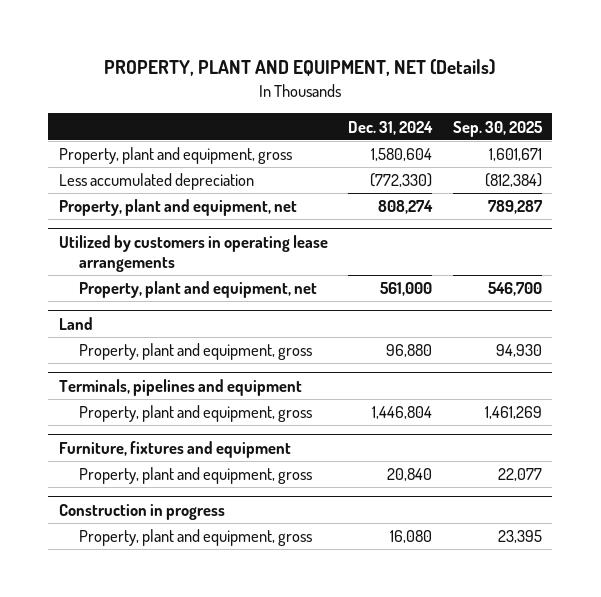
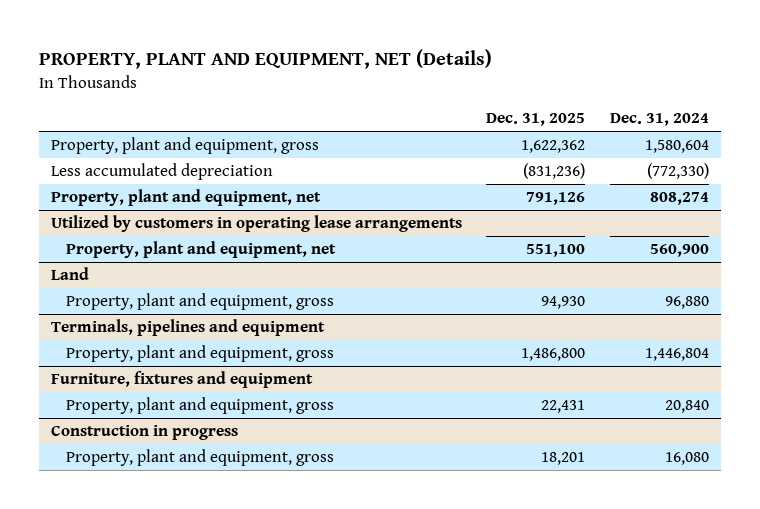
[452,120,543,137] Sep. 30, 2025 -> none
none -> [486,113,586,127] Dec. 31, 2025
[380,282,433,297] 561,000 -> [649,244,709,258] 560,900

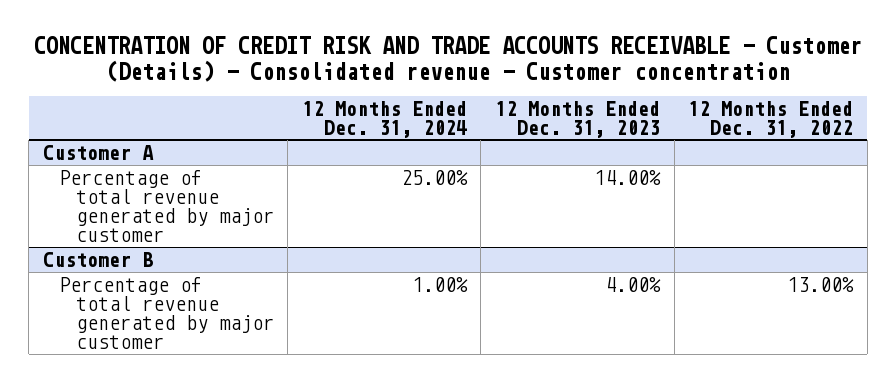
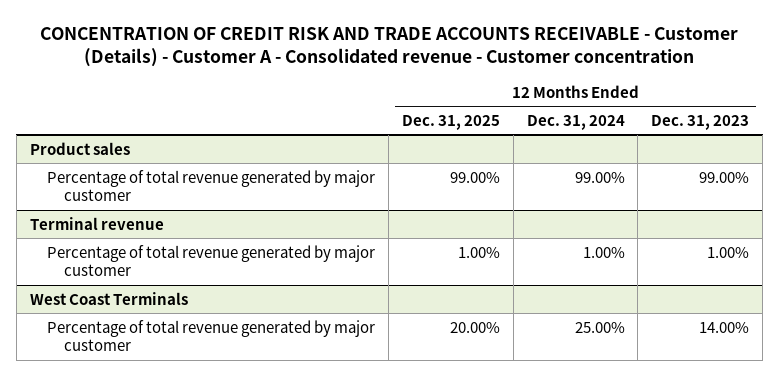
[34,36,863,82] CONCENTRATION OF CREDIT RISK AND TRADE ACCOUNTS RECEIVABLE - Customer (Details) - Consolidated revenue - Customer concentration -> [40,26,739,68] CONCENTRATION OF CREDIT RISK AND TRADE ACCOUNTS RECEIVABLE - Customer (Details) - Customer A - Consolidated revenue - Customer concentration
[688,100,854,138] 12 Months Ended Dec. 31, 2022 -> none
none -> [401,114,500,130] Dec. 31, 2025
[43,144,155,160] Customer A -> [29,141,130,155] Product sales
none -> [46,169,375,202] Percentage of total revenue generated by major customer
none -> [29,216,164,230] Terminal revenue
none -> [46,244,375,277] Percentage of total revenue generated by major customer
none -> [29,291,188,305] West Coast Terminals
[43,251,154,267] Customer B -> none
[59,276,274,349] Percentage of total revenue generated by major customer -> none

